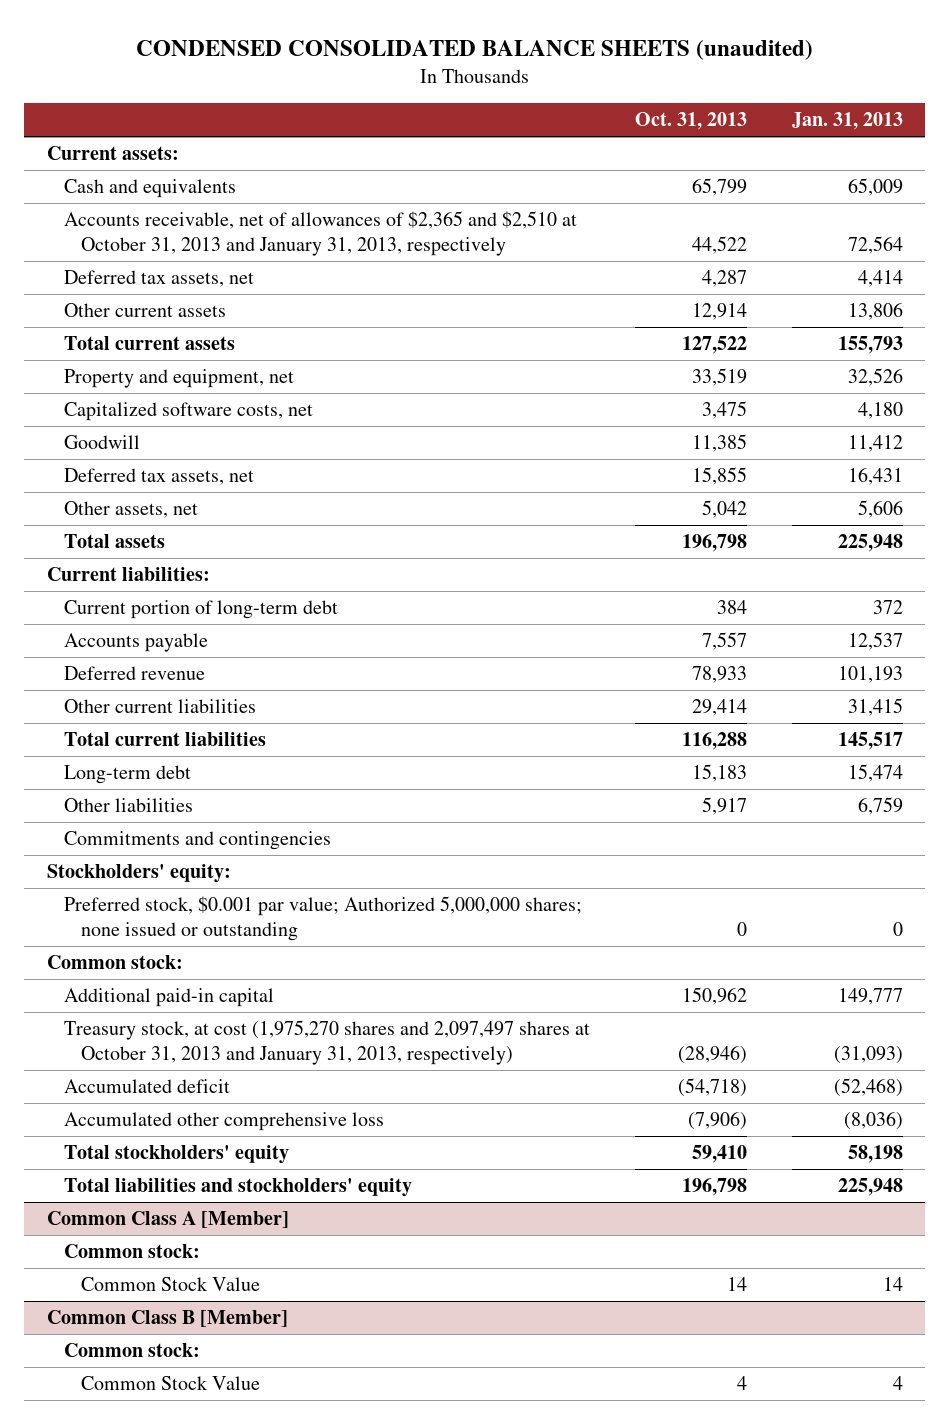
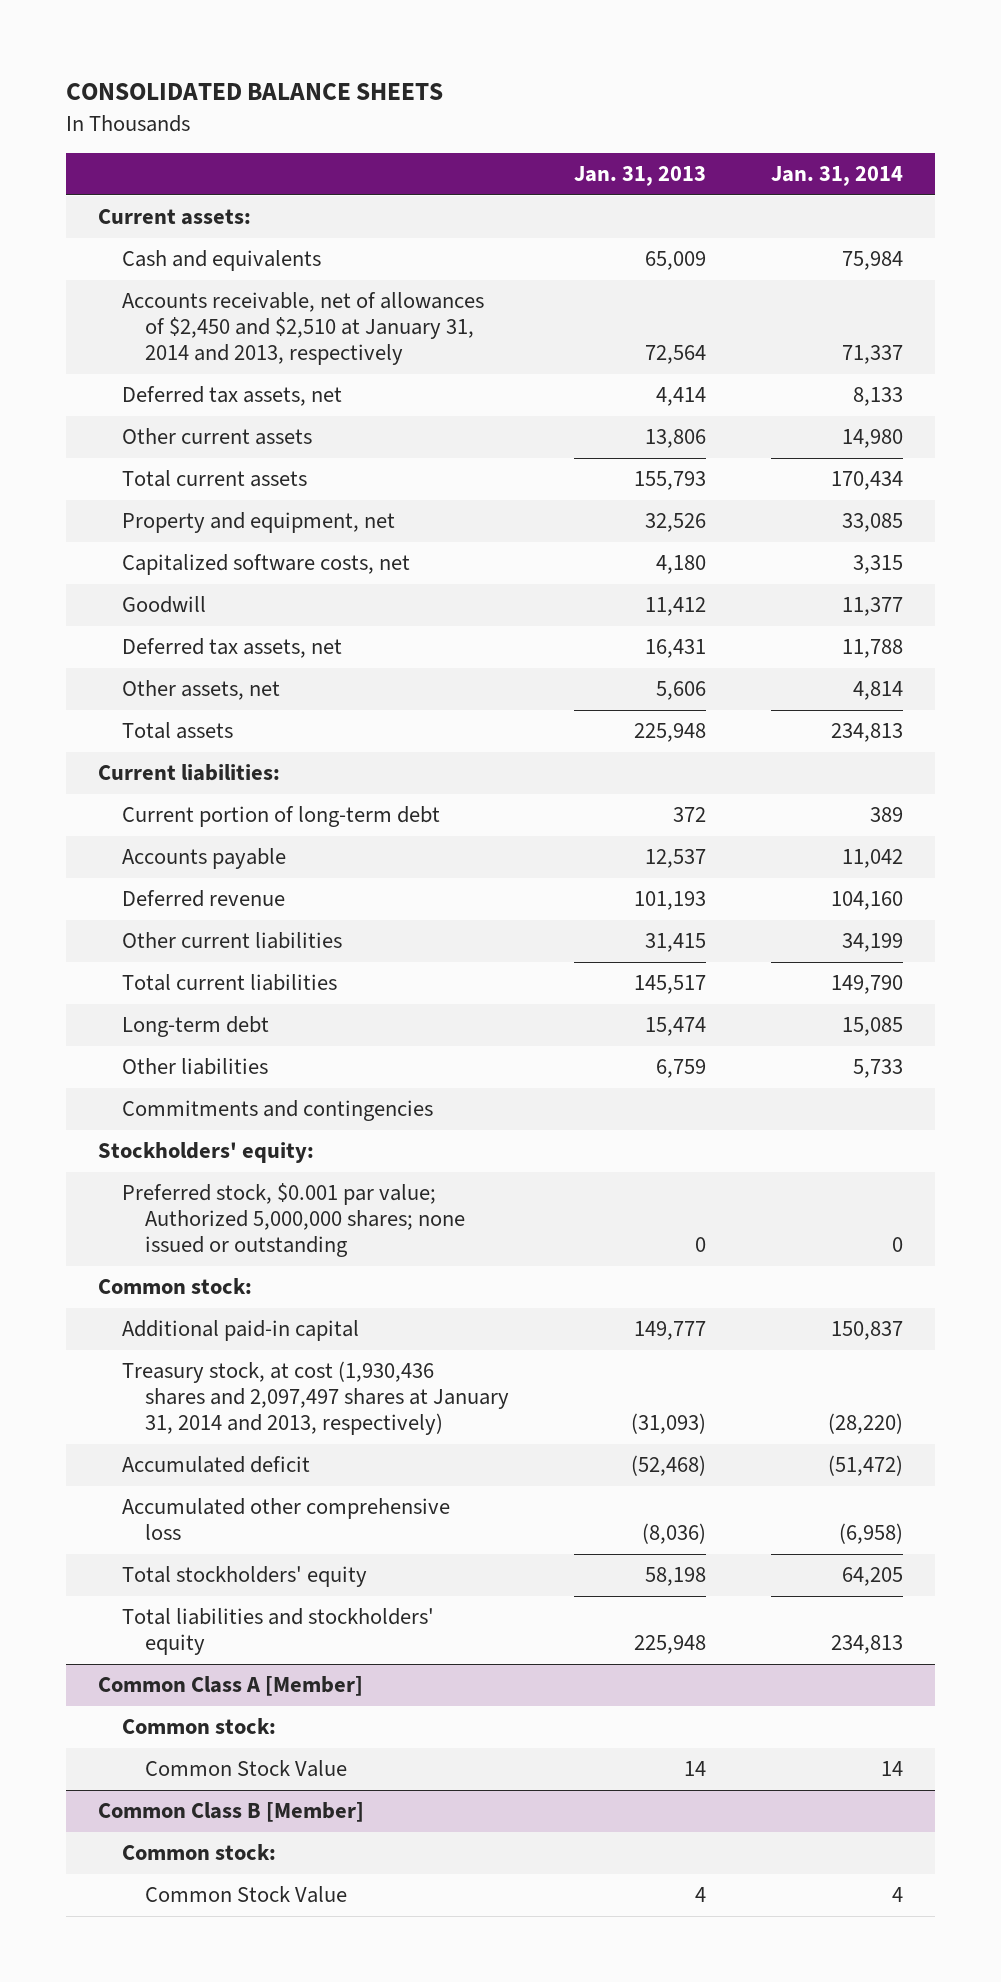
[135,39,813,60] CONDENSED CONSOLIDATED BALANCE SHEETS (unaudited) -> [65,83,443,101] CONSOLIDATED BALANCE SHEETS
[634,112,747,131] Oct. 31, 2013 -> none
none -> [770,166,903,187] Jan. 31, 2014
[63,211,577,257] Accounts receivable, net of allowances of $2,365 and $2,510 at October 31, 2013 and January 31, 2013, respectively -> [121,292,484,366] Accounts receivable, net of allowances of $2,450 and $2,510 at January 31, 2014 and 2013, respectively
[63,1020,590,1066] Treasury stock, at cost (1,975,270 shares and 2,097,497 shares at October 31, 2013 and January 31, 2013, respectively) -> [121,1361,510,1436] Treasury stock, at cost (1,930,436 shares and 2,097,497 shares at January 31, 2014 and 2013, respectively)

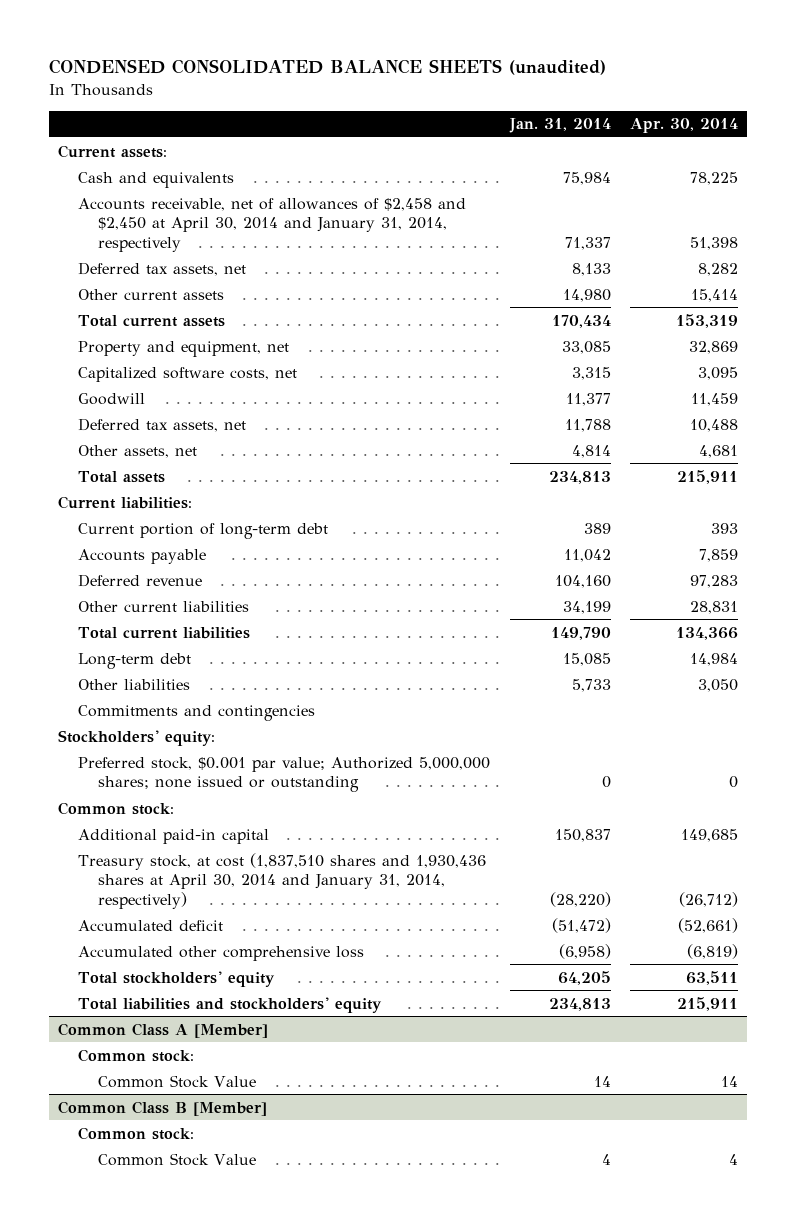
[65,83,443,101] CONSOLIDATED BALANCE SHEETS -> [48,59,606,76] CONDENSED CONSOLIDATED BALANCE SHEETS (unaudited)
[574,166,707,187] Jan. 31, 2013 -> none
none -> [629,118,738,134] Apr. 30, 2014
[121,292,484,366] Accounts receivable, net of allowances of $2,450 and $2,510 at January 31, 2014 and 2013, respectively -> [78,197,467,252] Accounts receivable, net of allowances of $2,458 and $2,450 at April 30, 2014 and January 31, 2014, respectively
[121,1361,510,1436] Treasury stock, at cost (1,930,436 shares and 2,097,497 shares at January 31, 2014 and 2013, respectively) -> [78,852,487,909] Treasury stock, at cost (1,837,510 shares and 1,930,436 shares at April 30, 2014 and January 31, 2014, respectively)

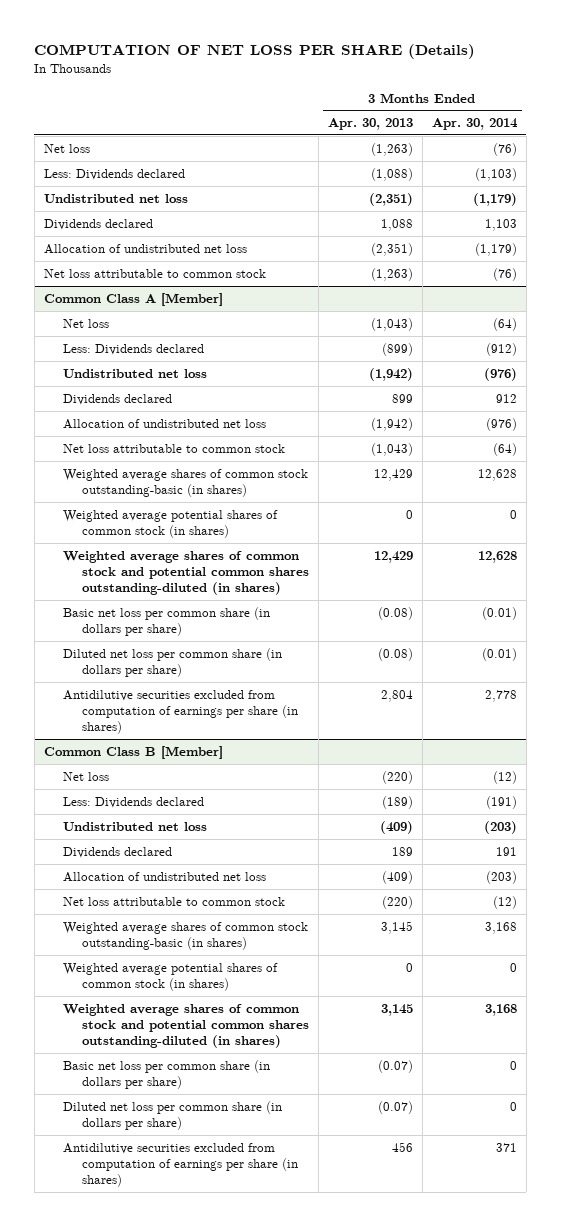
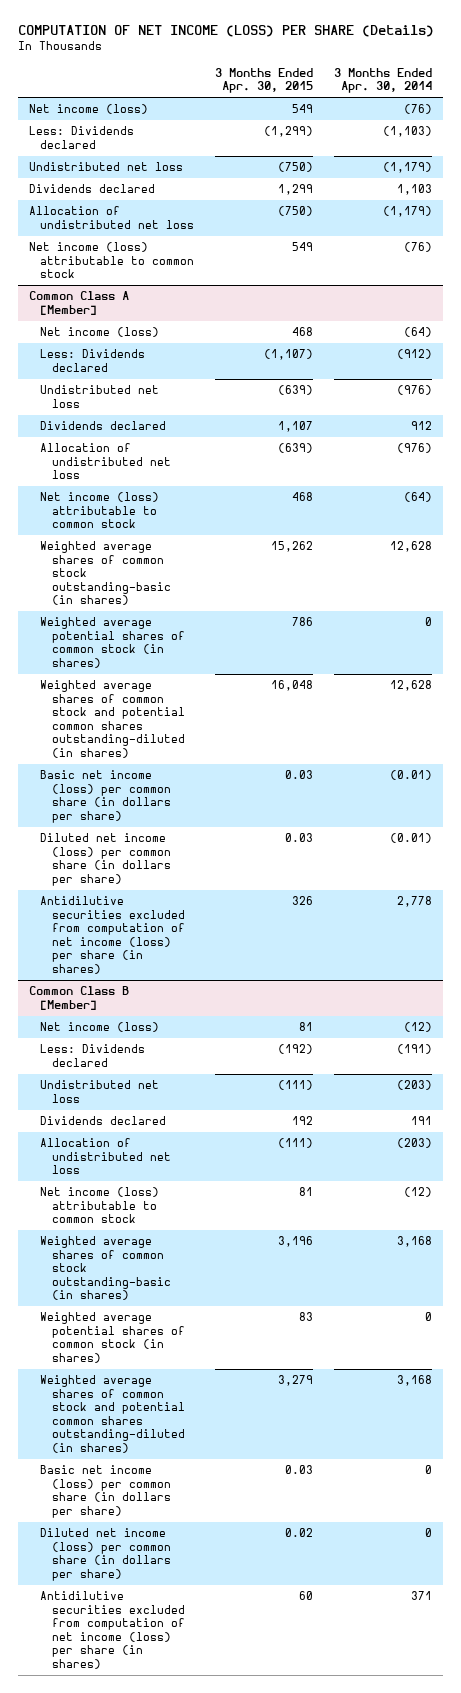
[34,43,476,59] COMPUTATION OF NET LOSS PER SHARE (Details) -> [18,25,435,38] COMPUTATION OF NET INCOME (LOSS) PER SHARE (Details)
[327,118,413,131] Apr. 30, 2013 -> none
none -> [215,67,314,94] 3 Months Ended Apr. 30, 2015
[43,143,90,153] Net loss -> [28,104,148,115] Net income (loss)
[43,268,266,278] Net loss attributable to common stock -> [28,242,195,279] Net income (loss) attributable to common stock
[62,318,109,328] Net loss -> [40,327,160,338] Net income (loss)
[62,443,285,453] Net loss attributable to common stock -> [40,492,160,529] Net income (loss) attributable to common stock
[62,606,270,637] Basic net loss per common share (in dollars per share) -> [40,770,171,823] Basic net income (loss) per common share (in dollars per share)
[62,647,282,678] Diluted net loss per common share (in dollars per share) -> [40,833,171,886] Diluted net income (loss) per common share (in dollars per share)
[62,689,299,735] Antidilutive securities excluded from computation of earnings per share (in shares) -> [40,896,185,974] Antidilutive securities excluded from computation of net income (loss) per share (in shares)
[62,771,109,781] Net loss -> [40,1022,160,1033] Net income (loss)
[62,896,285,906] Net loss attributable to common stock -> [40,1187,160,1224] Net income (loss) attributable to common stock
[62,1059,270,1090] Basic net loss per common share (in dollars per share) -> [40,1465,171,1518] Basic net income (loss) per common share (in dollars per share)
[62,1100,282,1131] Diluted net loss per common share (in dollars per share) -> [40,1528,171,1581] Diluted net income (loss) per common share (in dollars per share)
[62,1142,299,1188] Antidilutive securities excluded from computation of earnings per share (in shares) -> [40,1591,185,1669] Antidilutive securities excluded from computation of net income (loss) per share (in shares)

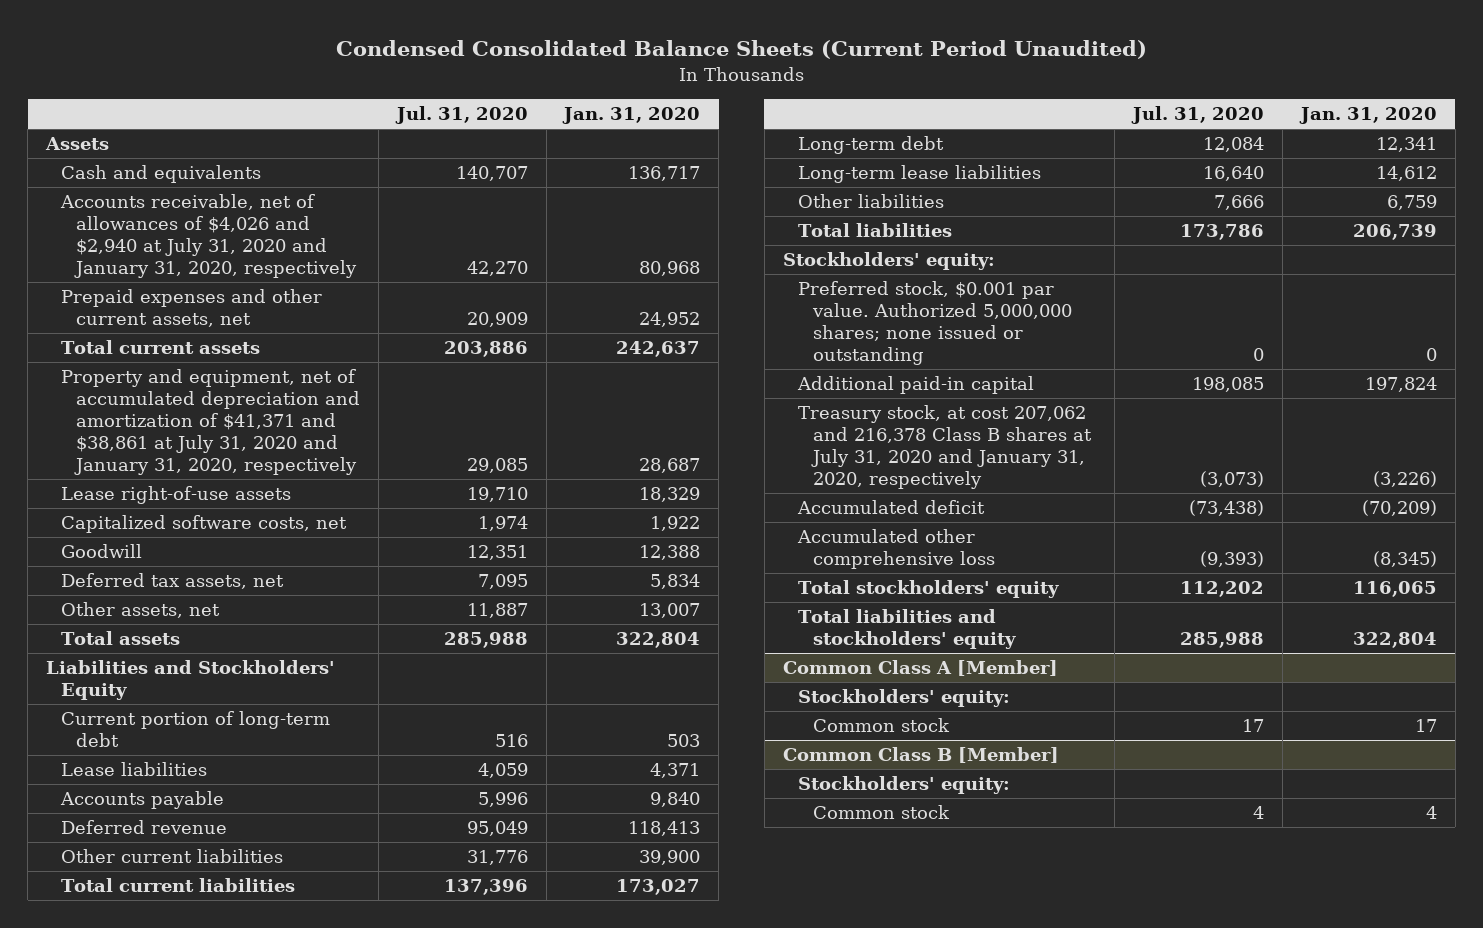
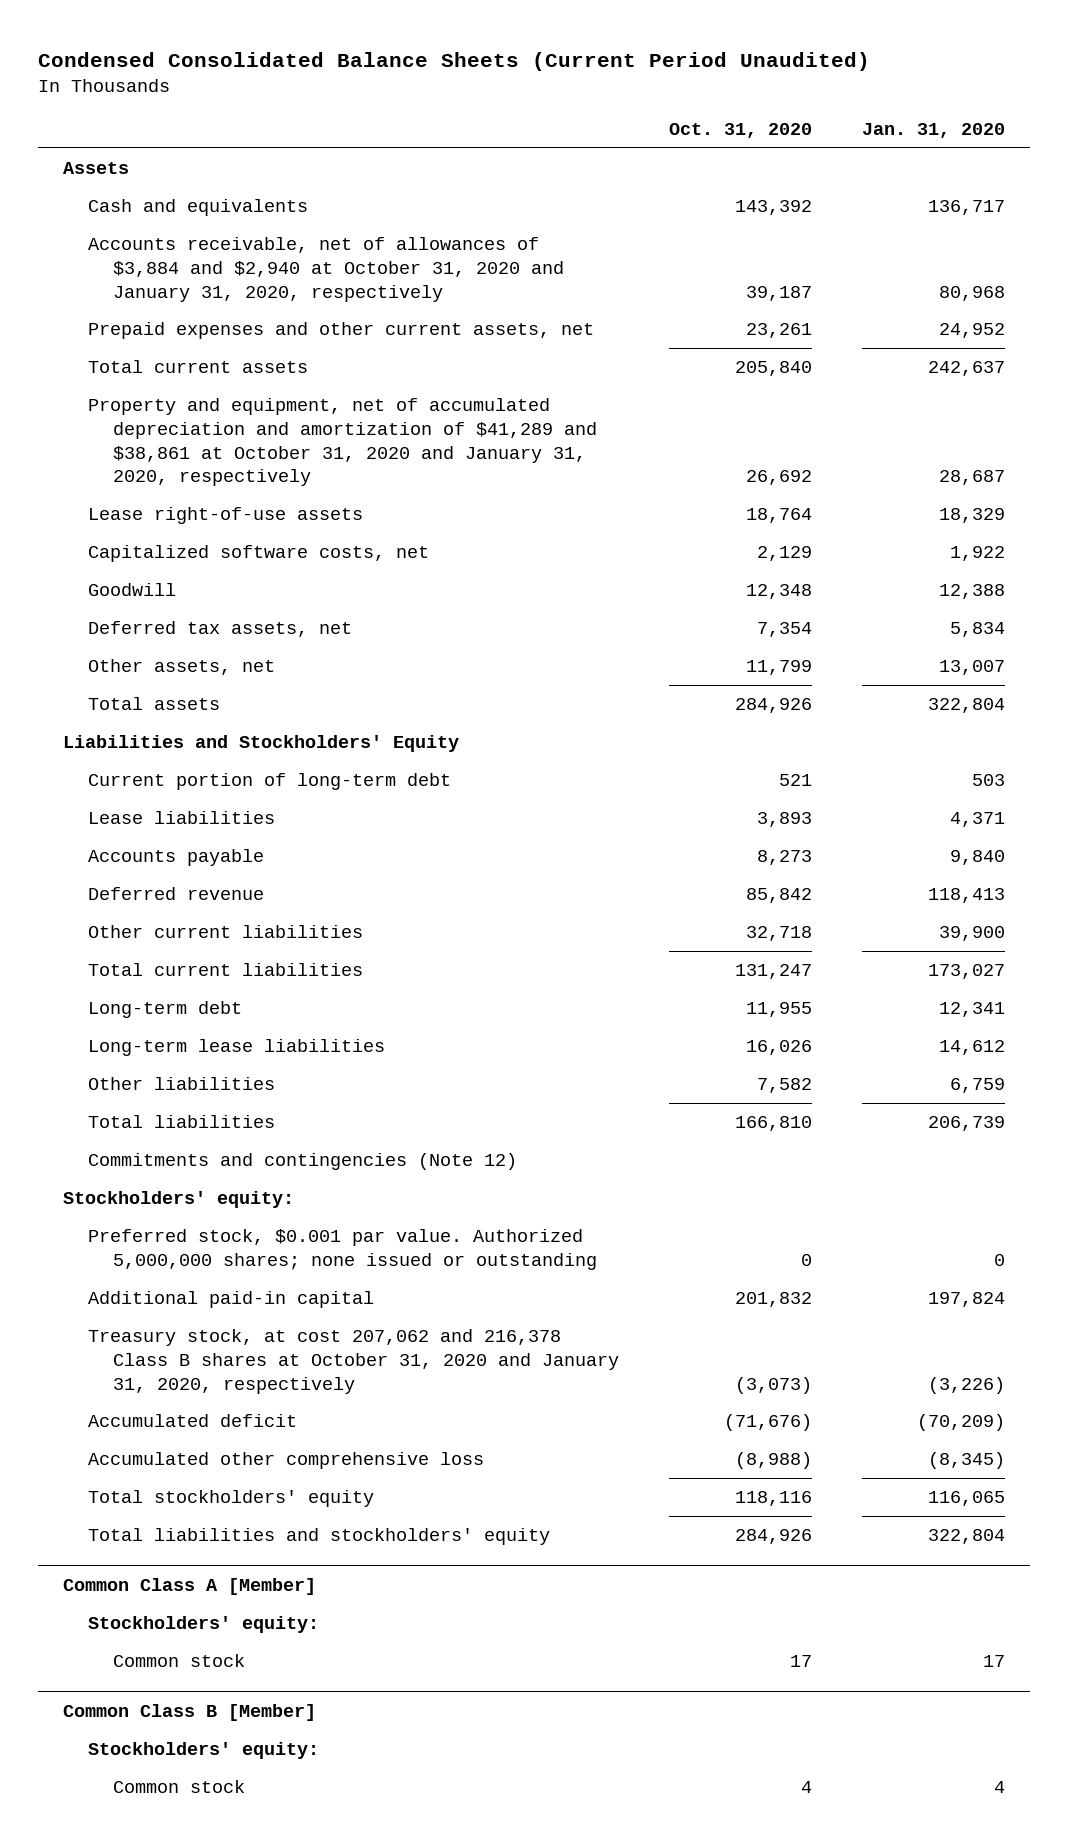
[394,106,528,125] Jul. 31, 2020 -> none
none -> [668,123,812,139] Oct. 31, 2020
[60,194,358,279] Accounts receivable, net of allowances of $4,026 and $2,940 at July 31, 2020 and January 31, 2020, respectively -> [88,236,565,302] Accounts receivable, net of allowances of $3,884 and $2,940 at October 31, 2020 and January 31, 2020, respectively
[61,369,361,476] Property and equipment, net of accumulated depreciation and amortization of $41,371 and $38,861 at July 31, 2020 and January 31, 2020, respectively -> [88,397,598,487] Property and equipment, net of accumulated depreciation and amortization of $41,289 and $38,861 at October 31, 2020 and January 31, 2020, respectively
none -> [88,1152,518,1170] Commitments and contingencies (Note 12)
[797,405,1092,490] Treasury stock, at cost 207,062 and 216,378 Class B shares at July 31, 2020 and January 31, 2020, respectively -> [88,1328,620,1394] Treasury stock, at cost 207,062 and 216,378 Class B shares at October 31, 2020 and January 31, 2020, respectively

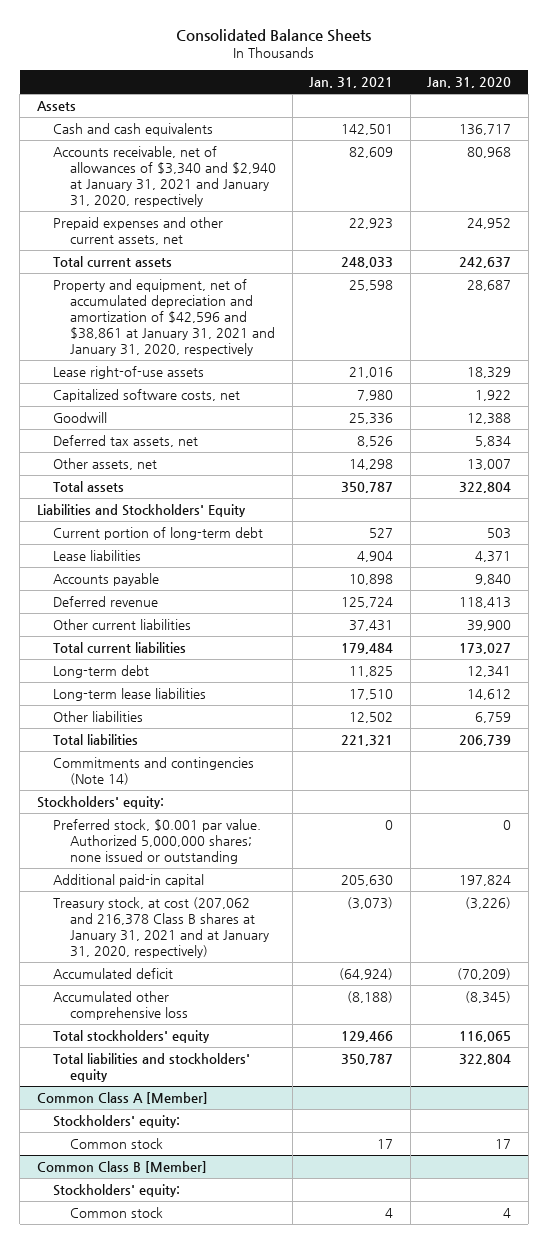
[38,51,871,71] Condensed Consolidated Balance Sheets (Current Period Unaudited) -> [175,28,371,42] Consolidated Balance Sheets
[668,123,812,139] Oct. 31, 2020 -> none
none -> [309,76,394,88] Jan. 31, 2021
[88,198,309,216] Cash and equivalents -> [53,123,214,137] Cash and cash equivalents
[88,236,565,302] Accounts receivable, net of allowances of $3,884 and $2,940 at October 31, 2020 and January 31, 2020, respectively -> [53,146,276,207] Accounts receivable, net of allowances of $3,340 and $2,940 at January 31, 2021 and January 31, 2020, respectively
[88,397,598,487] Property and equipment, net of accumulated depreciation and amortization of $41,289 and $38,861 at October 31, 2020 and January 31, 2020, respectively -> [53,279,275,356] Property and equipment, net of accumulated depreciation and amortization of $42,596 and $38,861 at January 31, 2021 and January 31, 2020, respectively
[88,1152,518,1170] Commitments and contingencies (Note 12) -> [53,757,255,786] Commitments and contingencies (Note 14)
[88,1328,620,1394] Treasury stock, at cost 207,062 and 216,378 Class B shares at October 31, 2020 and January 31, 2020, respectively -> [53,897,269,958] Treasury stock, at cost (207,062 and 216,378 Class B shares at January 31, 2021 and at January 31, 2020, respectively)

